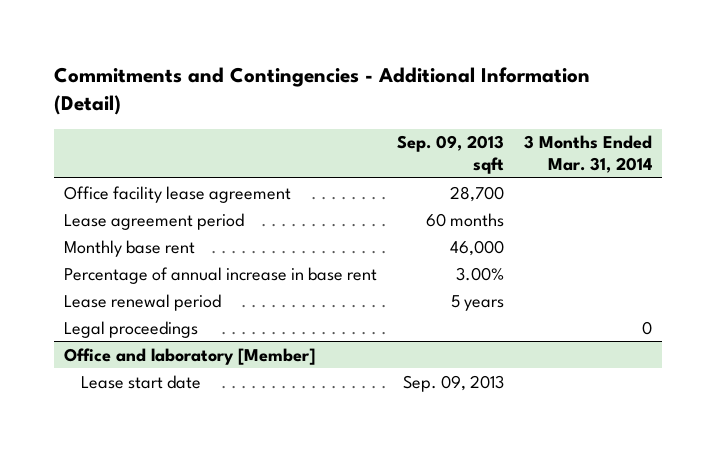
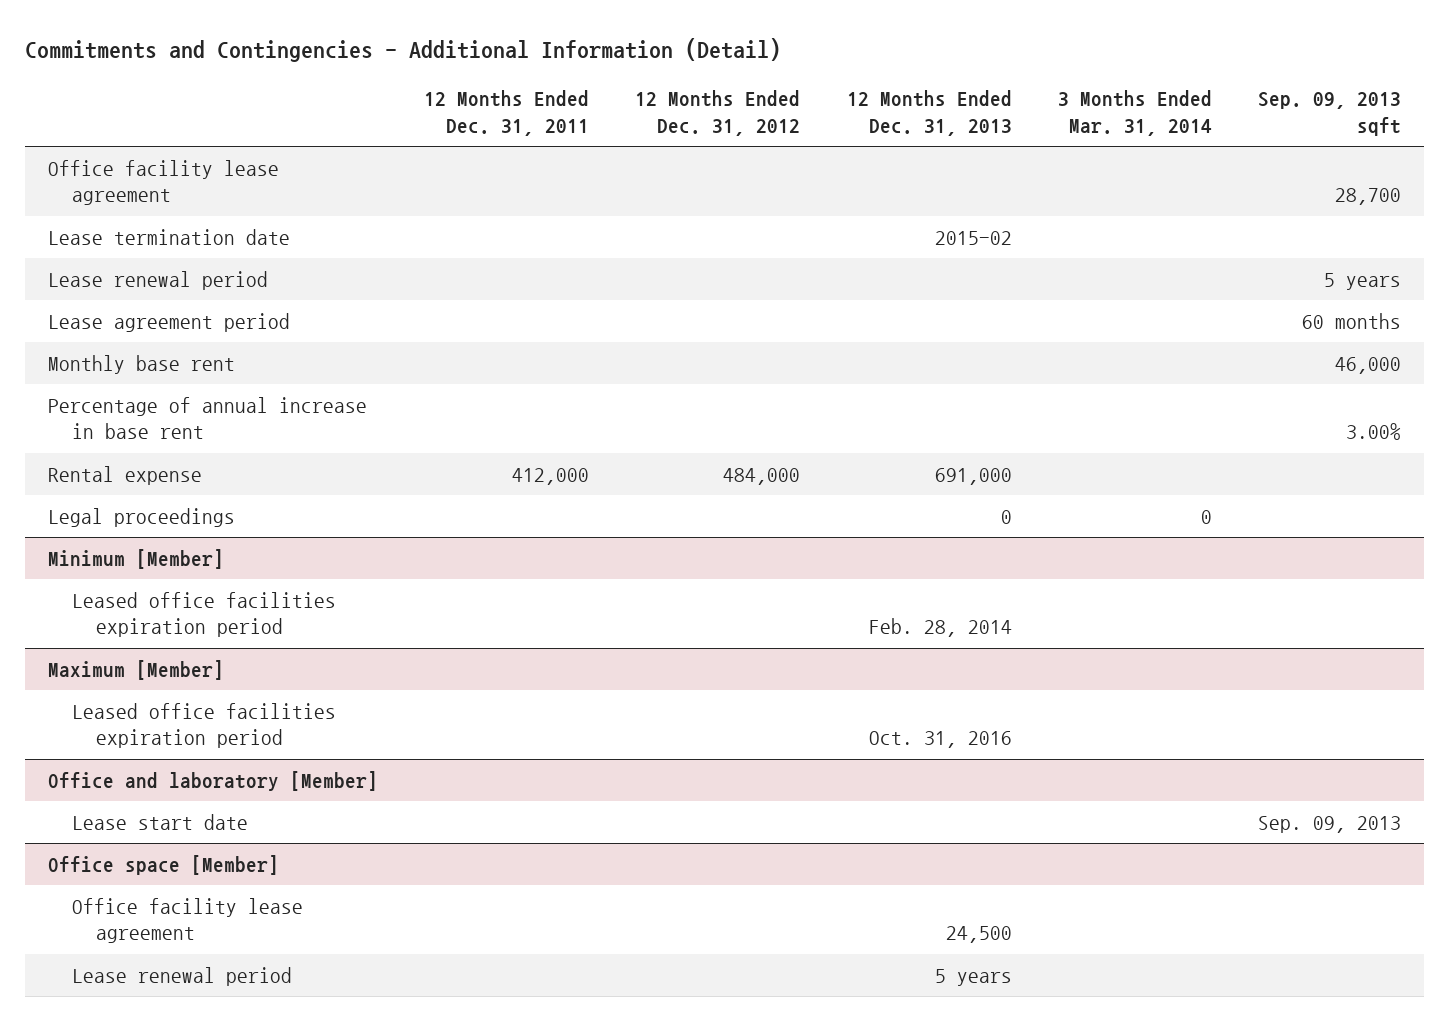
none -> [424,90,590,136] 12 Months Ended Dec. 31, 2011
none -> [635,90,801,136] 12 Months Ended Dec. 31, 2012
none -> [846,90,1012,136] 12 Months Ended Dec. 31, 2013
none -> [47,228,290,245] Lease termination date
[64,293,222,311] Lease renewal period -> [47,270,268,290] Lease renewal period
none -> [47,465,202,485] Rental expense
none -> [47,548,224,569] Minimum [Member]
none -> [72,591,337,638] Leased office facilities expiration period
none -> [47,659,224,680] Maximum [Member]
none -> [72,702,337,749] Leased office facilities expiration period
none -> [47,854,279,875] Office space [Member]
none -> [72,897,304,944] Office facility lease agreement
none -> [72,966,293,986] Lease renewal period

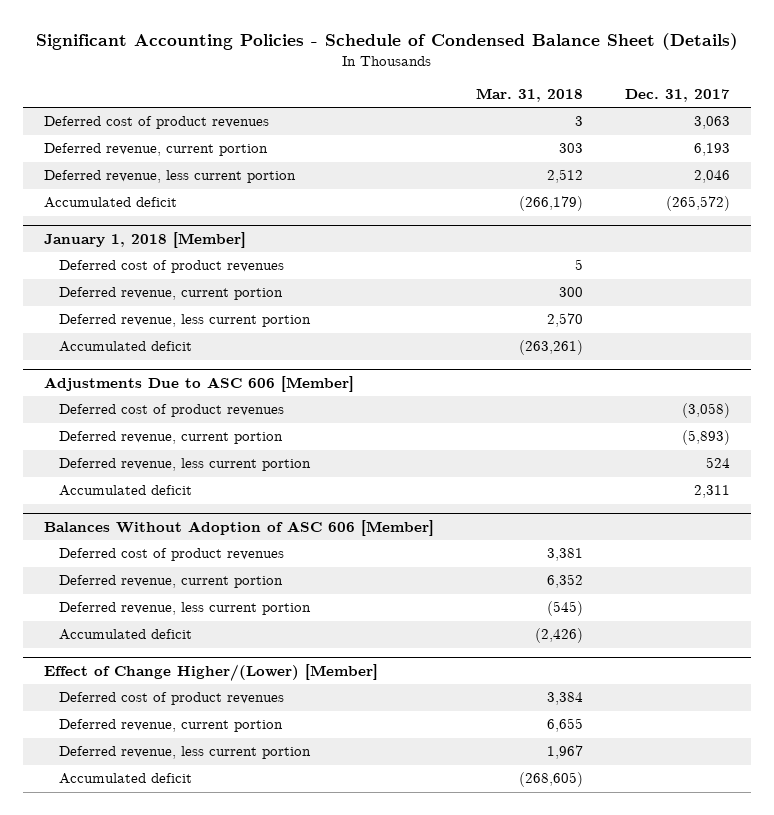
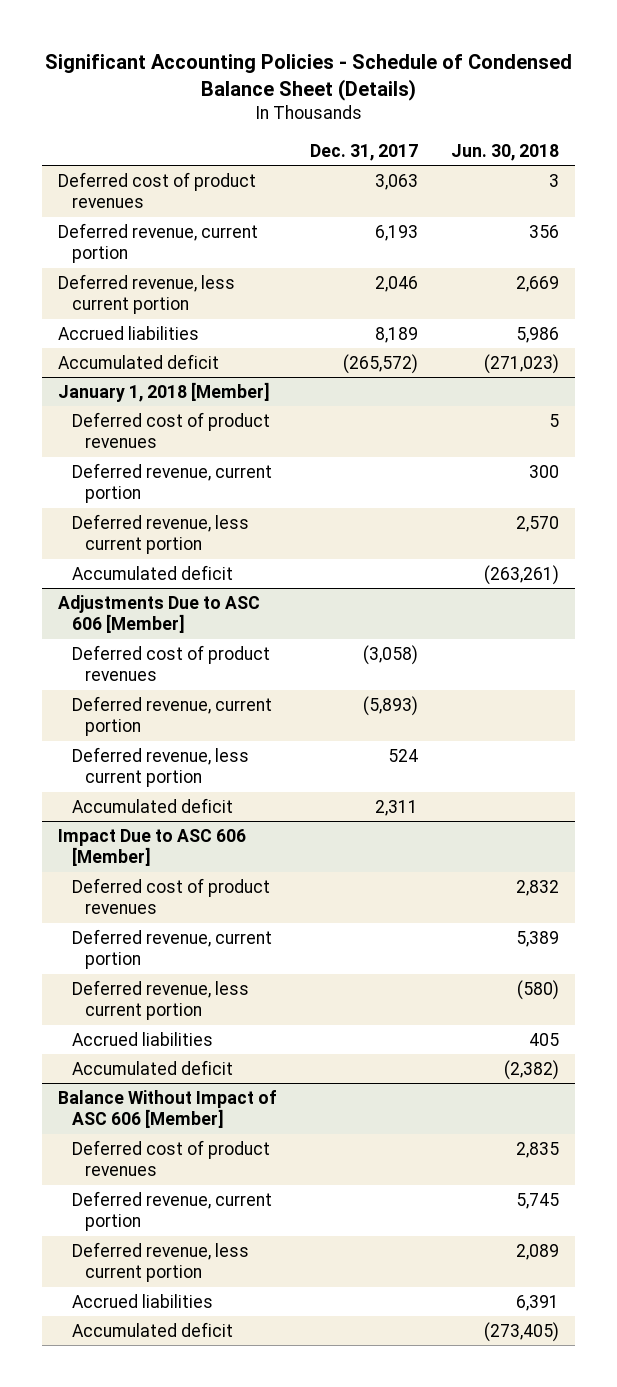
[476,87,584,102] Mar. 31, 2018 -> none
none -> [450,143,559,161] Jun. 30, 2018
none -> [58,325,200,340] Accrued liabilities
[44,520,435,537] Balances Without Adoption of ASC 606 [Member] -> none
[58,548,284,562] Deferred cost of product revenues -> none
[58,575,283,589] Deferred revenue, current portion -> none
[58,602,311,616] Deferred revenue, less current portion -> none
[58,629,192,641] Accumulated deficit -> none
[44,664,379,682] Effect of Change Higher/(Lower) [Member] -> none
[58,692,284,706] Deferred cost of product revenues -> none
[58,719,283,733] Deferred revenue, current portion -> none
[58,746,311,760] Deferred revenue, less current portion -> none
[58,773,192,785] Accumulated deficit -> none
none -> [58,828,247,867] Impact Due to ASC 606 [Member]
none -> [71,877,270,915] Deferred cost of product revenues
none -> [71,928,272,970] Deferred revenue, current portion
none -> [71,979,249,1021] Deferred revenue, less current portion
none -> [71,1031,213,1046] Accrued liabilities
none -> [71,1059,233,1075] Accumulated deficit
none -> [58,1089,277,1129] Balance Without Impact of ASC 606 [Member]
none -> [71,1139,270,1177] Deferred cost of product revenues
none -> [71,1190,272,1232] Deferred revenue, current portion
none -> [71,1241,249,1283] Deferred revenue, less current portion
none -> [71,1293,213,1308] Accrued liabilities
none -> [71,1321,233,1337] Accumulated deficit

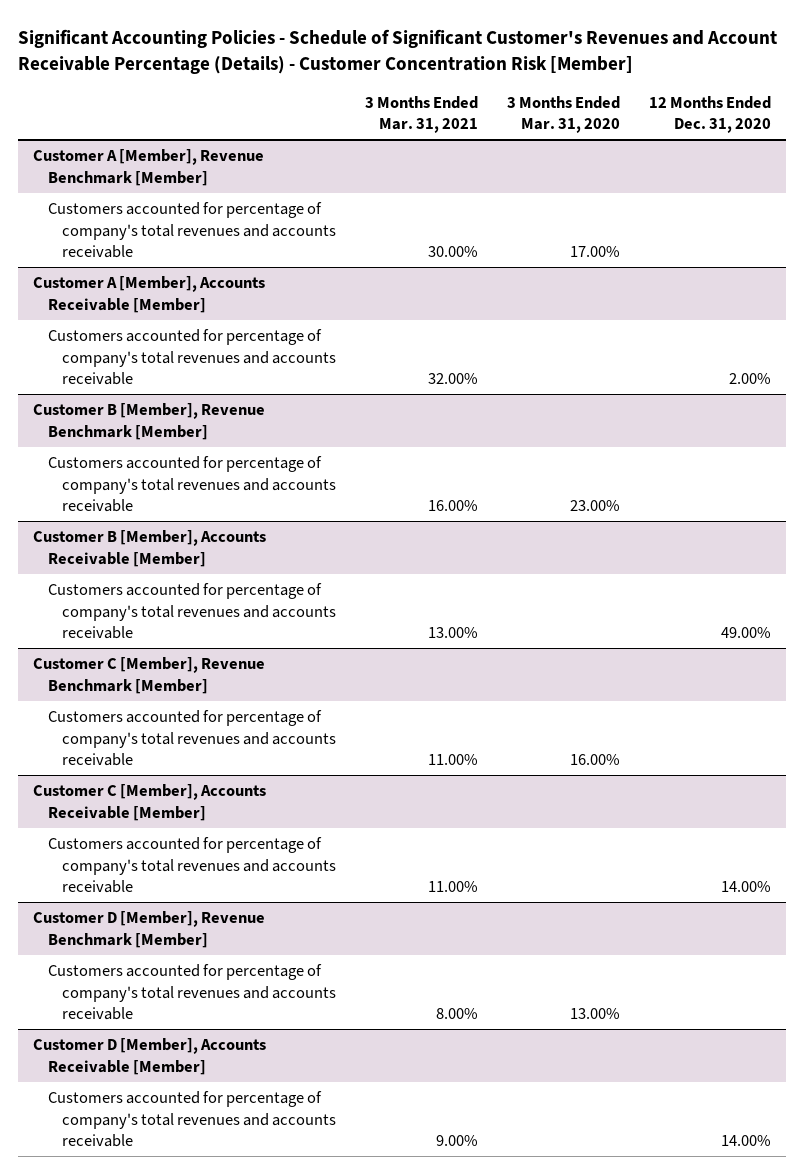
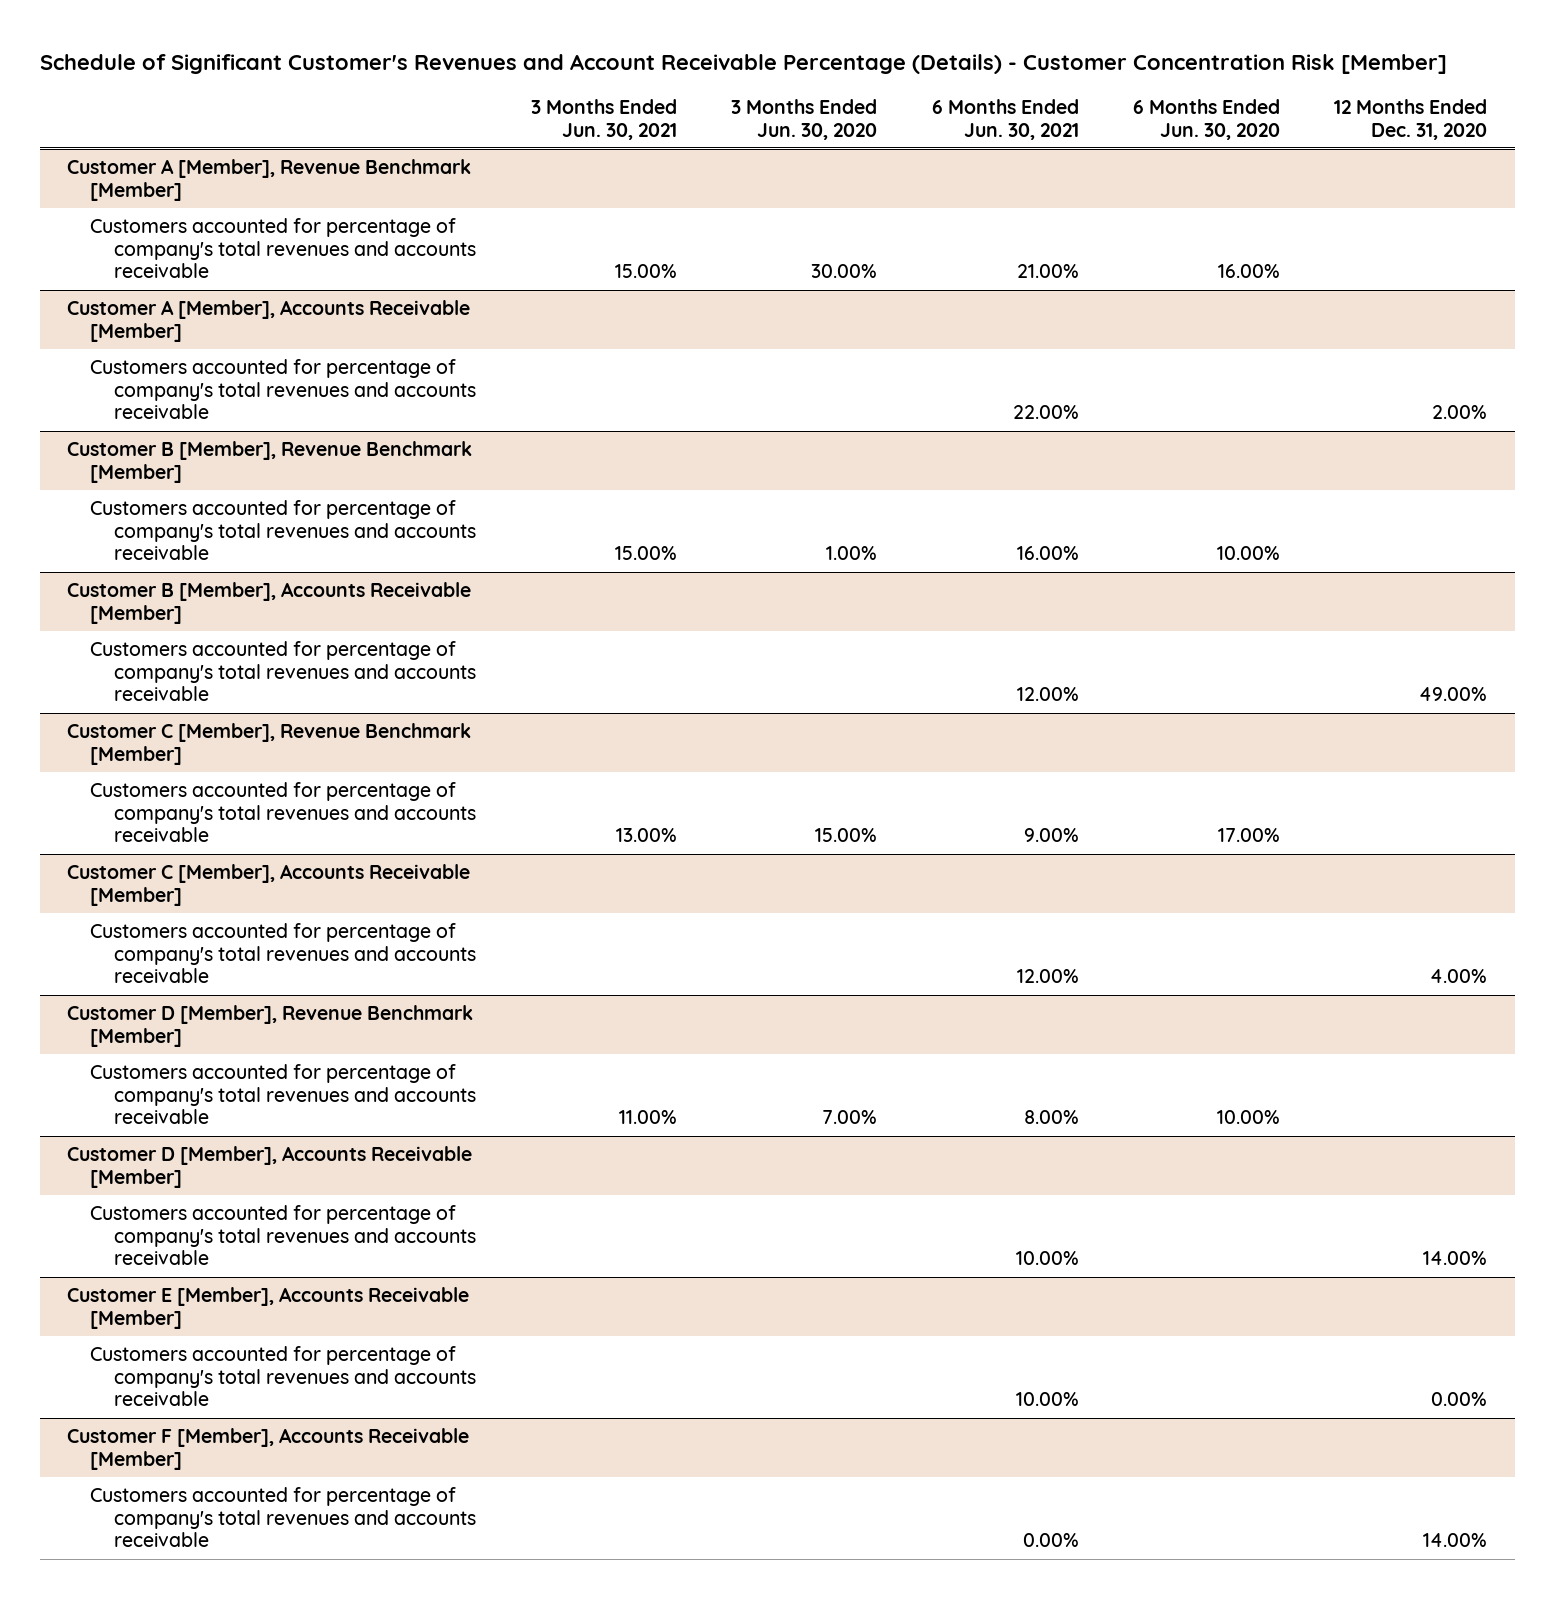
[18,29,778,74] Significant Accounting Policies - Schedule of Significant Customer's Revenues and Account Receivable Percentage (Details) - Customer Concentration Risk [Member] -> [39,53,1447,74] Schedule of Significant Customer's Revenues and Account Receivable Percentage (Details) - Customer Concentration Risk [Member]
[365,95,479,134] 3 Months Ended Mar. 31, 2021 -> none
[507,95,621,134] 3 Months Ended Mar. 31, 2020 -> none
none -> [530,99,677,140] 3 Months Ended Jun. 30, 2021
none -> [731,99,878,140] 3 Months Ended Jun. 30, 2020
none -> [931,99,1079,140] 6 Months Ended Jun. 30, 2021
none -> [1133,99,1281,140] 6 Months Ended Jun. 30, 2020
[721,881,772,893] 14.00% -> [1430,969,1488,984] 4.00%
none -> [66,1287,469,1329] Customer E [Member], Accounts Receivable [Member]
none -> [90,1346,477,1407] Customers accounted for percentage of company's total revenues and accounts receivable
none -> [66,1428,469,1470] Customer F [Member], Accounts Receivable [Member]
none -> [90,1487,477,1548] Customers accounted for percentage of company's total revenues and accounts receivable

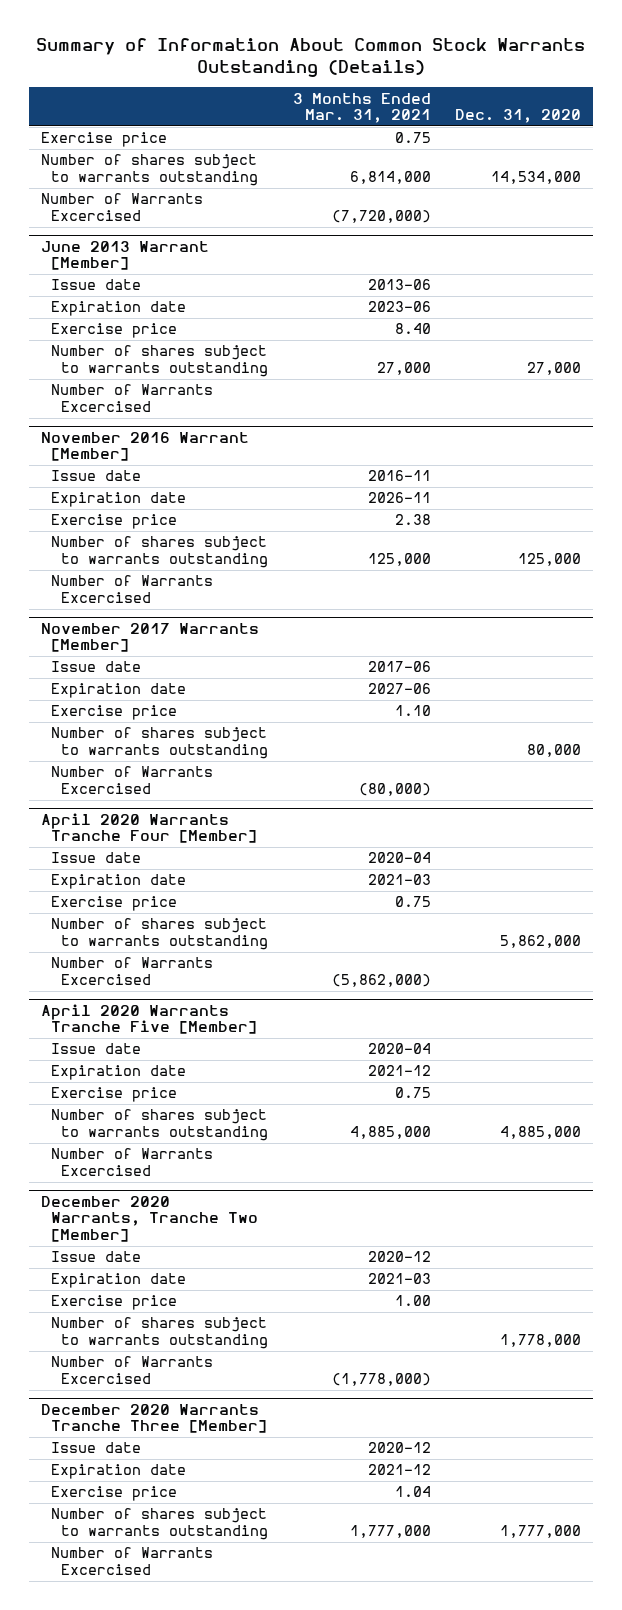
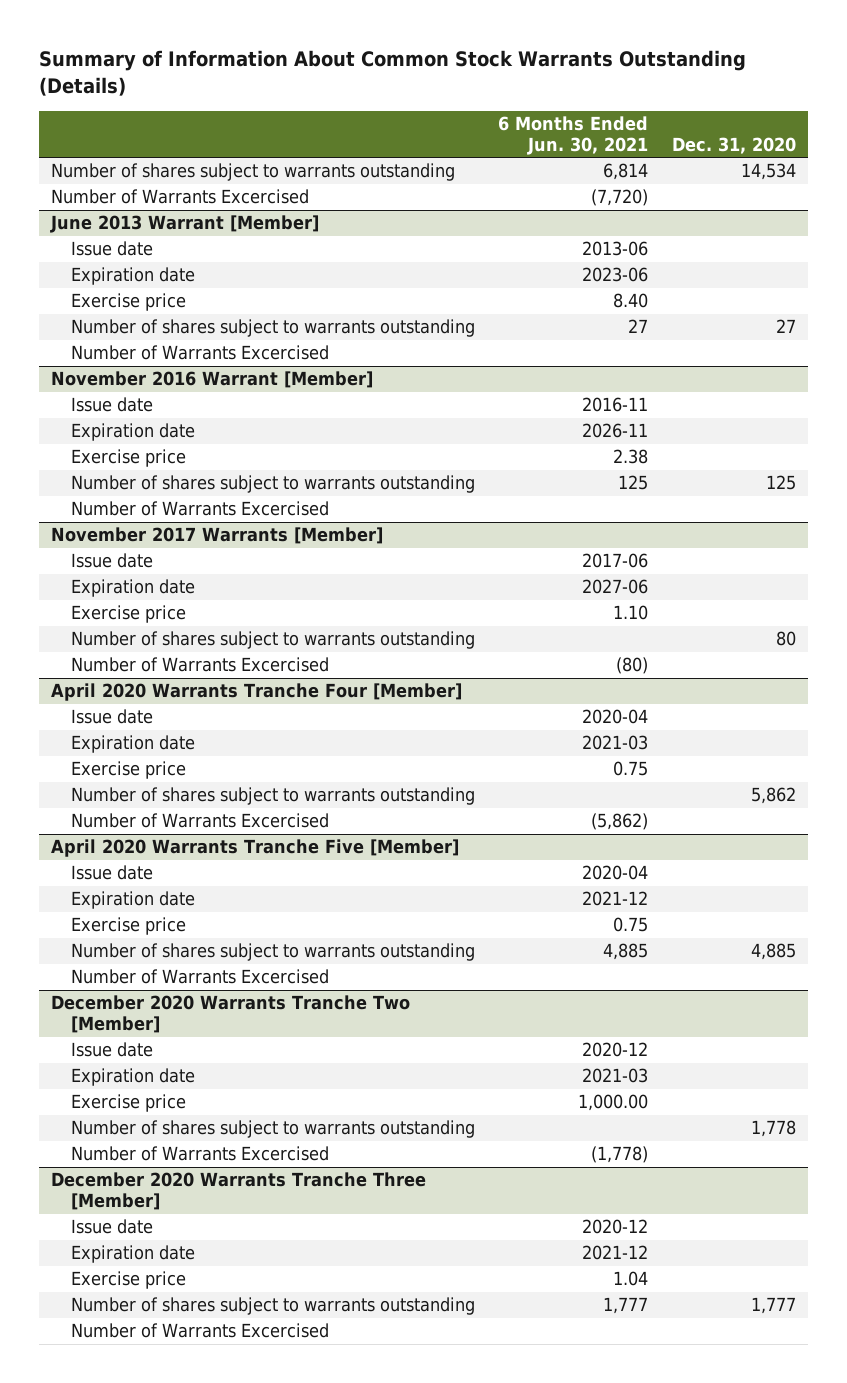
[292,92,431,124] 3 Months Ended Mar. 31, 2021 -> none
none -> [498,115,649,155] 6 Months Ended Jun. 30, 2021
[40,132,167,148] Exercise price -> none
[491,171,582,185] 14,534,000 -> [740,163,796,181] 14,534
[527,362,582,376] 27,000 -> [775,319,796,334] 27
[518,553,582,567] 125,000 -> [765,475,796,491] 125
[527,744,582,758] 80,000 -> [775,631,796,647] 80
[500,935,582,949] 5,862,000 -> [750,787,796,805] 5,862
[500,1126,582,1140] 4,885,000 -> [750,943,796,961] 4,885
[40,1195,259,1243] December 2020 Warrants, Tranche Two [Member] -> [50,995,410,1034] December 2020 Warrants Tranche Two [Member]
[500,1334,582,1348] 1,778,000 -> [750,1120,796,1138] 1,778
[500,1525,582,1539] 1,777,000 -> [750,1297,796,1315] 1,777

